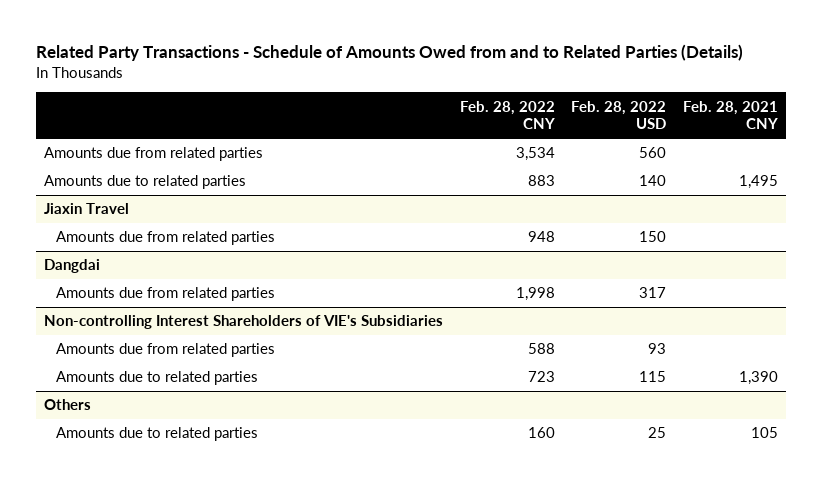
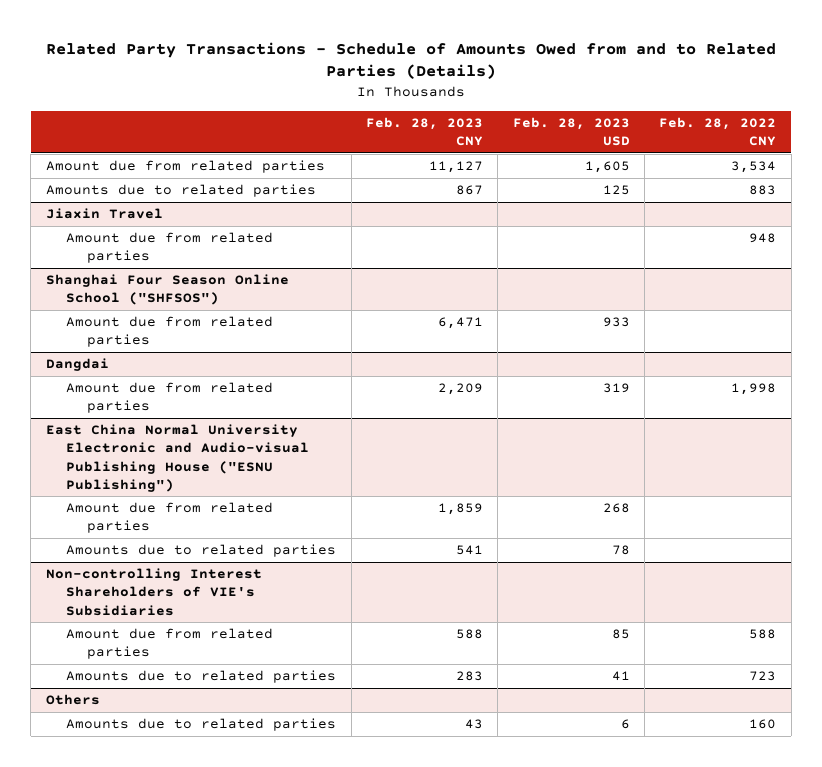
[571,100,667,130] Feb. 28, 2022 USD -> none
[682,100,778,130] Feb. 28, 2021 CNY -> none
none -> [365,116,483,147] Feb. 28, 2023 CNY
none -> [512,116,630,147] Feb. 28, 2023 USD
[43,147,263,162] Amounts due from related parties -> [45,160,325,174] Amount due from related parties
[55,231,275,246] Amounts due from related parties -> [66,232,274,264] Amount due from related parties
none -> [45,274,289,306] Shanghai Four Season Online School ("SHFSOS")
none -> [66,316,274,348] Amount due from related parties
[55,287,275,302] Amounts due from related parties -> [66,382,274,414] Amount due from related parties
none -> [45,424,310,492] East China Normal University Electronic and Audio-visual Publishing House ("ESNU Publishing")
none -> [66,502,274,534] Amount due from related parties
none -> [66,544,337,558] Amounts due to related parties
[55,343,275,358] Amounts due from related parties -> [66,628,274,660] Amount due from related parties

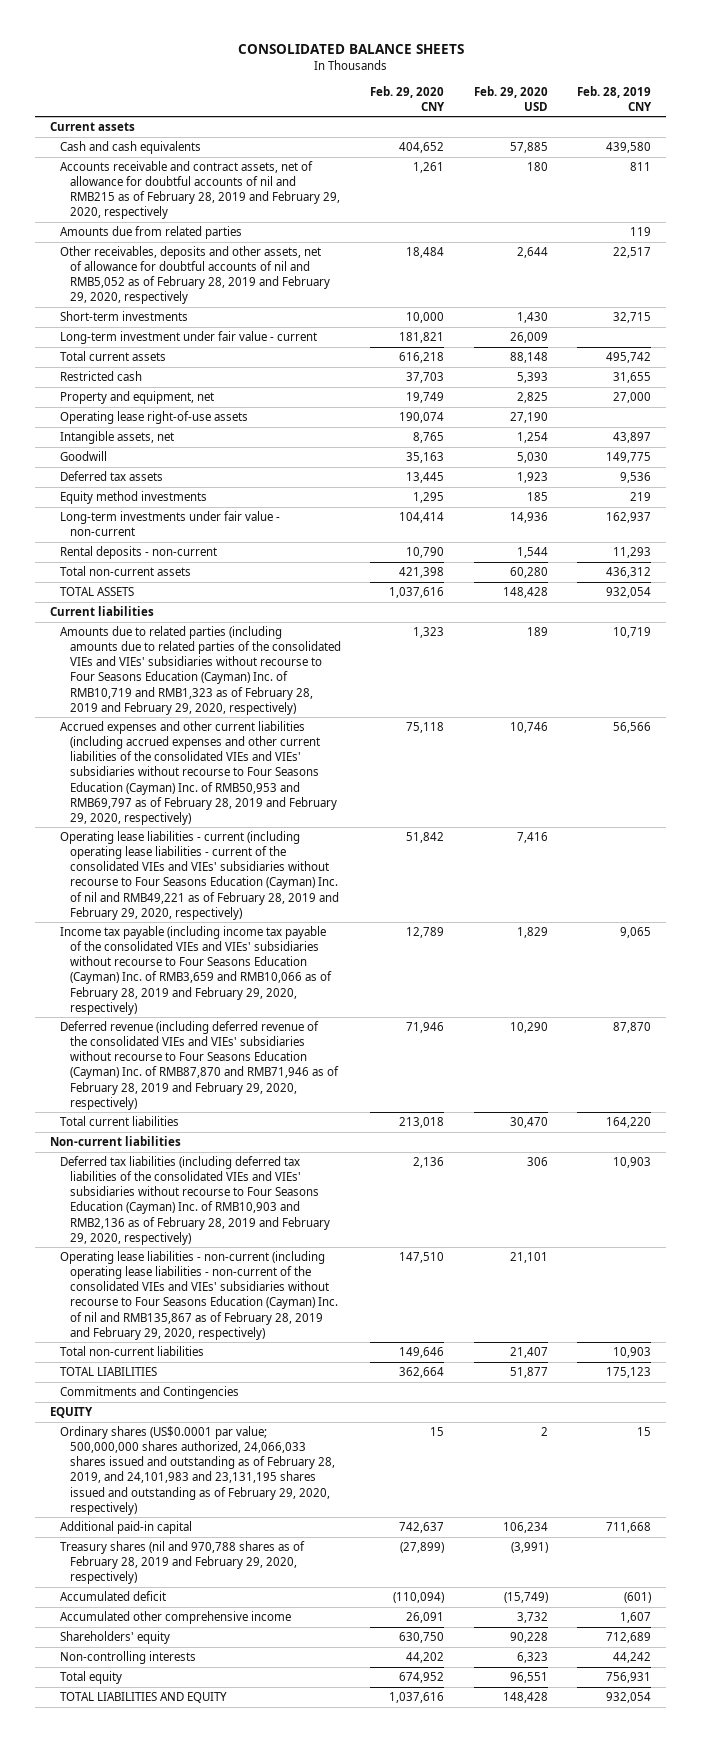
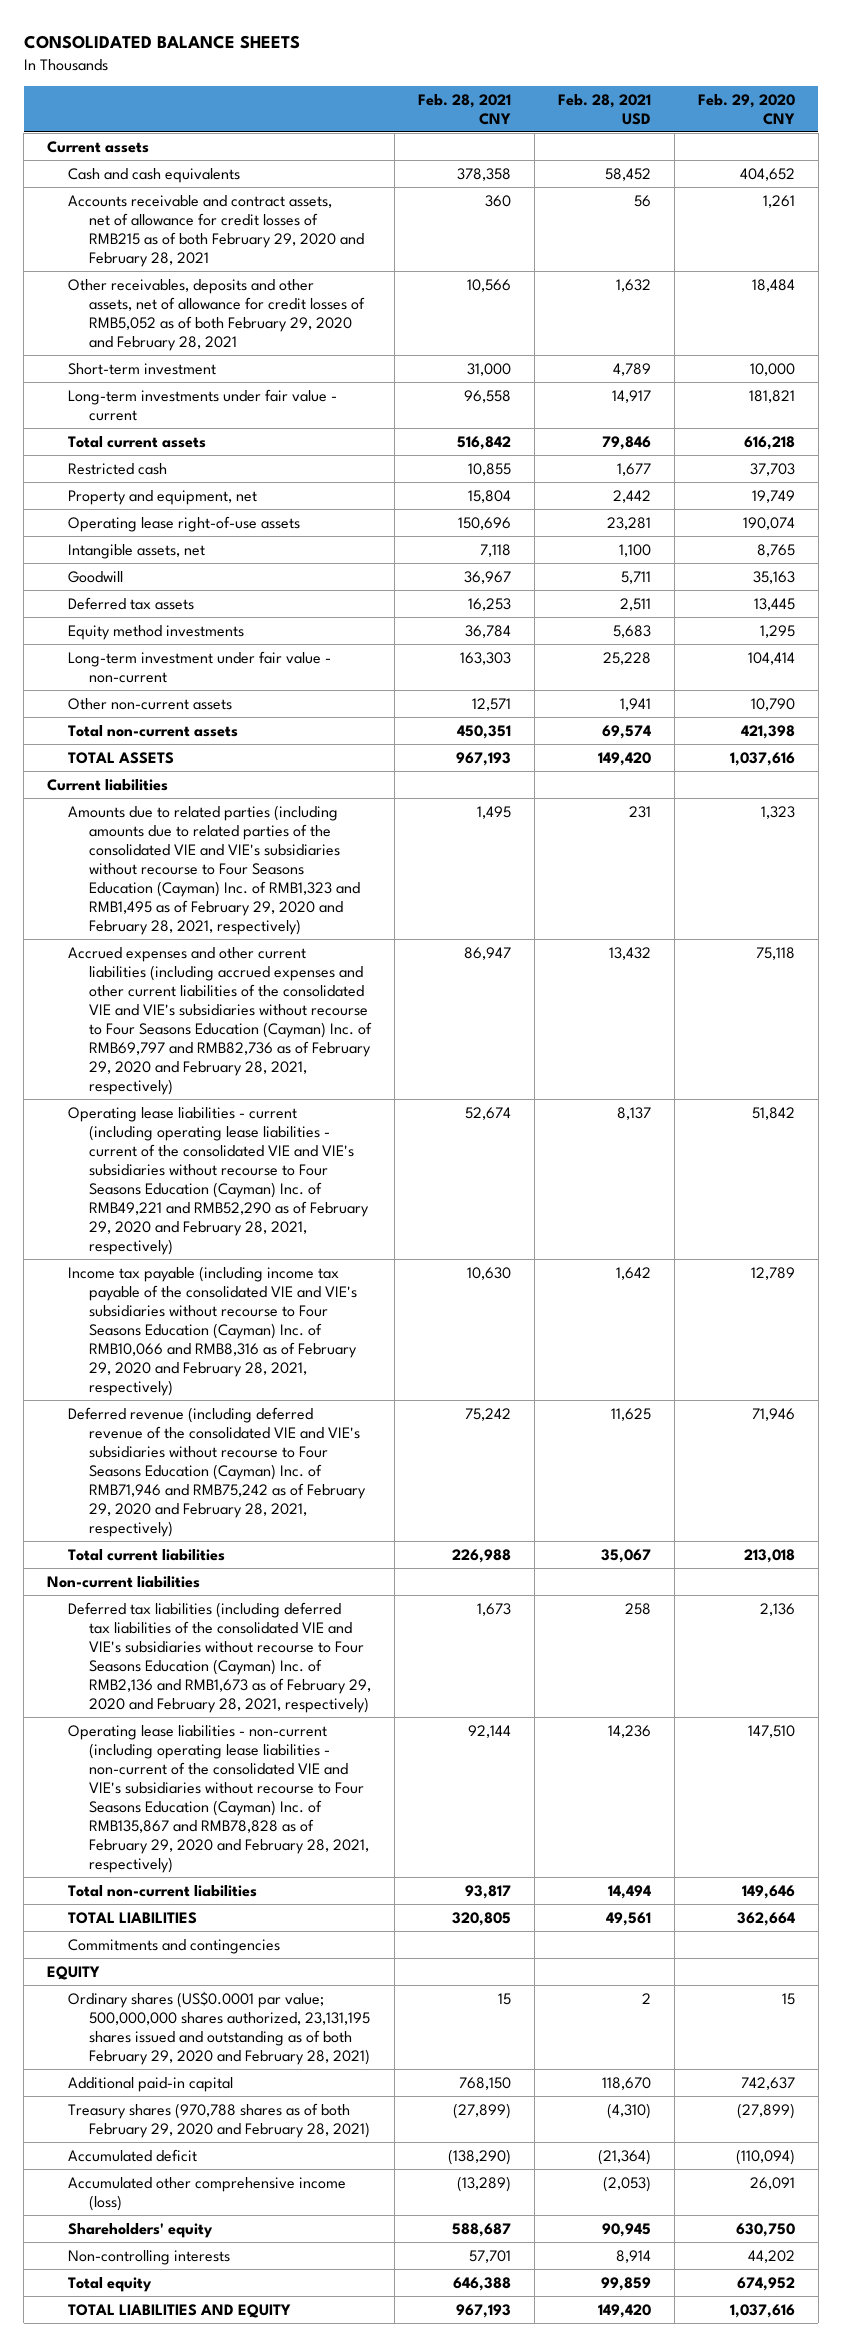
[473,85,548,111] Feb. 29, 2020 USD -> none
[577,85,653,111] Feb. 28, 2019 CNY -> none
none -> [417,93,511,125] Feb. 28, 2021 CNY
none -> [557,93,651,125] Feb. 28, 2021 USD
[60,226,243,240] Amounts due from related parties -> none
[60,161,341,220] Accounts receivable and contract assets, net of allowance for doubtful accounts of nil and RMB215 as of February 28, 2019 and February 29, 2020, respectively -> [68,194,365,267] Accounts receivable and contract assets, net of allowance for credit losses of RMB215 as of both February 29, 2020 and February 28, 2021
[60,246,331,305] Other receivables, deposits and other assets, net of allowance for doubtful accounts of nil and RMB5,052 as of February 28, 2019 and February 29, 2020, respectively -> [68,278,366,351] Other receivables, deposits and other assets, net of allowance for credit losses of RMB5,052 as of both February 29, 2020 and February 28, 2021
[60,311,189,322] Short-term investments -> [68,362,217,375] Short-term investment
[60,331,318,345] Long-term investment under fair value - current -> [68,388,338,421] Long-term investments under fair value - current
[60,511,281,537] Long-term investments under fair value - non-current -> [68,650,332,683] Long-term investment under fair value - non-current
[60,546,218,560] Rental deposits - non-current -> [68,697,233,710] Other non-current assets
[60,626,342,715] Amounts due to related parties (including amounts due to related parties of the consolidated VIEs and VIEs' subsidiaries without recourse to Four Seasons Education (Cayman) Inc. of RMB10,719 and RMB1,323 as of February 28, 2019 and February 29, 2020, respectively) -> [68,804,361,936] Amounts due to related parties (including amounts due to related parties of the consolidated VIE and VIE's subsidiaries without recourse to Four Seasons Education (Cayman) Inc. of RMB1,323 and RMB1,495 as of February 29, 2020 and February 28, 2021, respectively)
[60,721,338,825] Accrued expenses and other current liabilities (including accrued expenses and other current liabilities of the consolidated VIEs and VIEs' subsidiaries without recourse to Four Seasons Education (Cayman) Inc. of RMB50,953 and RMB69,797 as of February 28, 2019 and February 29, 2020, respectively) -> [68,946,373,1096] Accrued expenses and other current liabilities (including accrued expenses and other current liabilities of the consolidated VIE and VIE's subsidiaries without recourse to Four Seasons Education (Cayman) Inc. of RMB69,797 and RMB82,736 as of February 29, 2020 and February 28, 2021, respectively)
[60,831,340,920] Operating lease liabilities - current (including operating lease liabilities - current of the consolidated VIEs and VIEs' subsidiaries without recourse to Four Seasons Education (Cayman) Inc. of nil and RMB49,221 as of February 28, 2019 and February 29, 2020, respectively) -> [68,1106,370,1256] Operating lease liabilities - current (including operating lease liabilities - current of the consolidated VIE and VIE's subsidiaries without recourse to Four Seasons Education (Cayman) Inc. of RMB49,221 and RMB52,290 as of February 29, 2020 and February 28, 2021, respectively)
[60,926,333,1015] Income tax payable (including income tax payable of the consolidated VIEs and VIEs' subsidiaries without recourse to Four Seasons Education (Cayman) Inc. of RMB3,659 and RMB10,066 as of February 28, 2019 and February 29, 2020, respectively) -> [68,1265,358,1397] Income tax payable (including income tax payable of the consolidated VIE and VIE's subsidiaries without recourse to Four Seasons Education (Cayman) Inc. of RMB10,066 and RMB8,316 as of February 29, 2020 and February 28, 2021, respectively)
[60,1021,340,1110] Deferred revenue (including deferred revenue of the consolidated VIEs and VIEs' subsidiaries without recourse to Four Seasons Education (Cayman) Inc. of RMB87,870 and RMB71,946 as of February 28, 2019 and February 29, 2020, respectively) -> [68,1406,367,1538] Deferred revenue (including deferred revenue of the consolidated VIE and VIE's subsidiaries without recourse to Four Seasons Education (Cayman) Inc. of RMB71,946 and RMB75,242 as of February 29, 2020 and February 28, 2021, respectively)
[60,1156,331,1245] Deferred tax liabilities (including deferred tax liabilities of the consolidated VIEs and VIEs' subsidiaries without recourse to Four Seasons Education (Cayman) Inc. of RMB10,903 and RMB2,136 as of February 28, 2019 and February 29, 2020, respectively) -> [68,1601,372,1714] Deferred tax liabilities (including deferred tax liabilities of the consolidated VIE and VIE's subsidiaries without recourse to Four Seasons Education (Cayman) Inc. of RMB2,136 and RMB1,673 as of February 29, 2020 and February 28, 2021, respectively)
[60,1251,339,1340] Operating lease liabilities - non-current (including operating lease liabilities - non-current of the consolidated VIEs and VIEs' subsidiaries without recourse to Four Seasons Education (Cayman) Inc. of nil and RMB135,867 as of February 28, 2019 and February 29, 2020, respectively) -> [68,1724,370,1874] Operating lease liabilities - non-current (including operating lease liabilities - non-current of the consolidated VIE and VIE's subsidiaries without recourse to Four Seasons Education (Cayman) Inc. of RMB135,867 and RMB78,828 as of February 29, 2020 and February 28, 2021, respectively)
[60,1386,240,1400] Commitments and Contingencies -> [68,1938,281,1954] Commitments and contingencies
[60,1426,336,1515] Ordinary shares (US$0.0001 par value; 500,000,000 shares authorized, 24,066,033 shares issued and outstanding as of February 28, 2019, and 24,101,983 and 23,131,195 shares issued and outstanding as of February 29, 2020, respectively) -> [68,1990,371,2065] Ordinary shares (US$0.0001 par value; 500,000,000 shares authorized, 23,131,195 shares issued and outstanding as of both February 29, 2020 and February 28, 2021)
[60,1541,306,1585] Treasury shares (nil and 970,788 shares as of February 28, 2019 and February 29, 2020, respectively) -> [68,2102,371,2138] Treasury shares (970,788 shares as of both February 29, 2020 and February 28, 2021)
[60,1611,292,1625] Accumulated other comprehensive income -> [68,2176,347,2211] Accumulated other comprehensive income (loss)

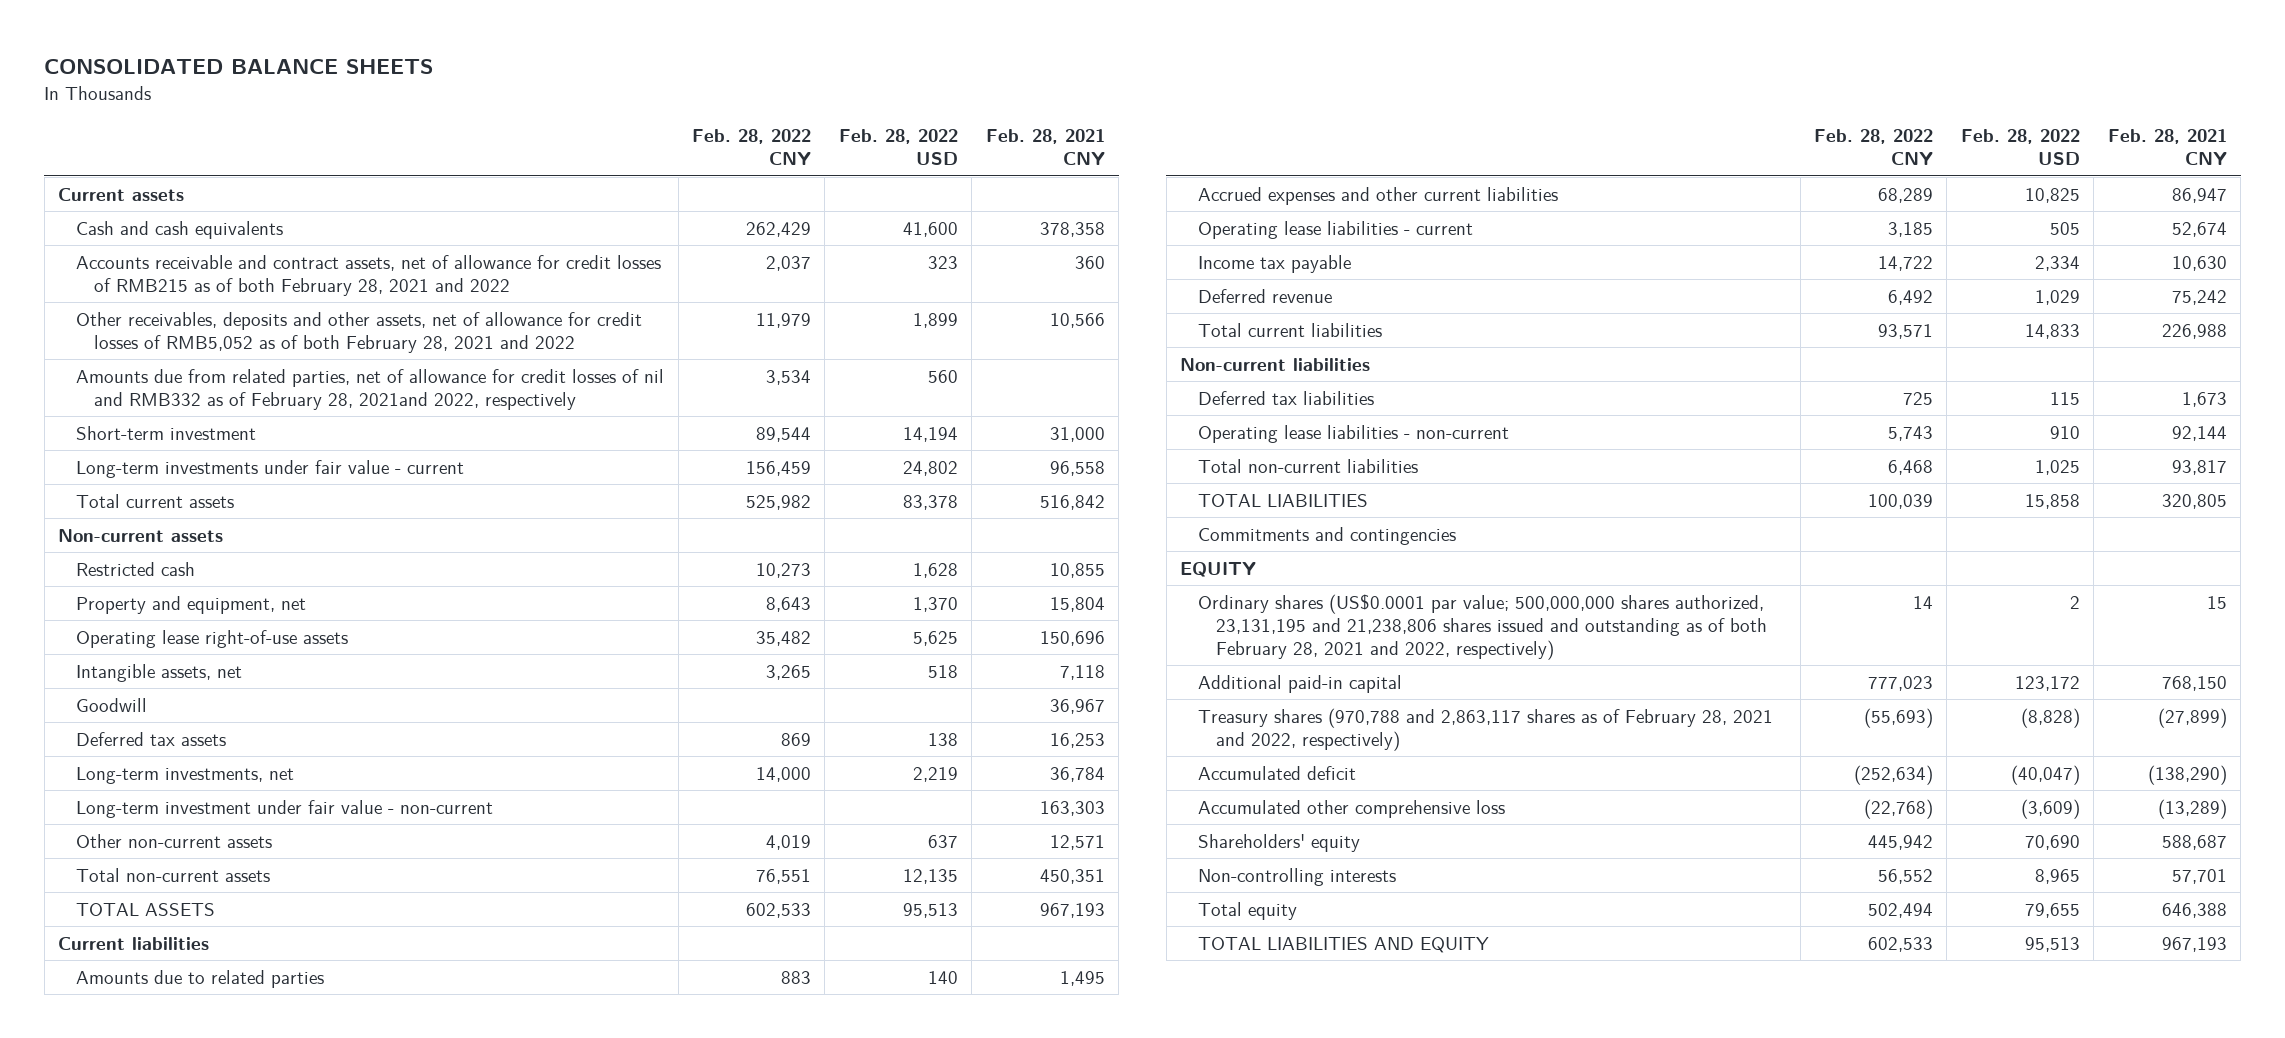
[557,93,651,125] Feb. 28, 2021 USD -> none
[697,93,795,125] Feb. 29, 2020 CNY -> none
none -> [691,129,811,166] Feb. 28, 2022 CNY
none -> [838,129,958,166] Feb. 28, 2022 USD
[68,194,365,267] Accounts receivable and contract assets, net of allowance for credit losses of RMB215 as of both February 29, 2020 and February 28, 2021 -> [76,254,662,296] Accounts receivable and contract assets, net of allowance for credit losses of RMB215 as of both February 28, 2021 and 2022
[68,278,366,351] Other receivables, deposits and other assets, net of allowance for credit losses of RMB5,052 as of both February 29, 2020 and February 28, 2021 -> [76,311,643,353] Other receivables, deposits and other assets, net of allowance for credit losses of RMB5,052 as of both February 28, 2021 and 2022
none -> [76,368,665,410] Amounts due from related parties, net of allowance for credit losses of nil and RMB332 as of February 28, 2021and 2022, respectively
none -> [58,528,224,542] Non-current assets
[68,624,245,640] Equity method investments -> [76,766,295,784] Long-term investments, net
[68,804,361,936] Amounts due to related parties (including amounts due to related parties of the consolidated VIE and VIE's subsidiaries without recourse to Four Seasons Education (Cayman) Inc. of RMB1,323 and RMB1,495 as of February 29, 2020 and February 28, 2021, respectively) -> [76,969,325,988] Amounts due to related parties
[68,946,373,1096] Accrued expenses and other current liabilities (including accrued expenses and other current liabilities of the consolidated VIE and VIE's subsidiaries without recourse to Four Seasons Education (Cayman) Inc. of RMB69,797 and RMB82,736 as of February 29, 2020 and February 28, 2021, respectively) -> [1198,186,1559,205] Accrued expenses and other current liabilities
[68,1106,370,1256] Operating lease liabilities - current (including operating lease liabilities - current of the consolidated VIE and VIE's subsidiaries without recourse to Four Seasons Education (Cayman) Inc. of RMB49,221 and RMB52,290 as of February 29, 2020 and February 28, 2021, respectively) -> [1198,220,1474,239] Operating lease liabilities - current
[68,1265,358,1397] Income tax payable (including income tax payable of the consolidated VIE and VIE's subsidiaries without recourse to Four Seasons Education (Cayman) Inc. of RMB10,066 and RMB8,316 as of February 29, 2020 and February 28, 2021, respectively) -> [1198,254,1352,273] Income tax payable
[68,1406,367,1538] Deferred revenue (including deferred revenue of the consolidated VIE and VIE's subsidiaries without recourse to Four Seasons Education (Cayman) Inc. of RMB71,946 and RMB75,242 as of February 29, 2020 and February 28, 2021, respectively) -> [1198,288,1333,303] Deferred revenue
[68,1601,372,1714] Deferred tax liabilities (including deferred tax liabilities of the consolidated VIE and VIE's subsidiaries without recourse to Four Seasons Education (Cayman) Inc. of RMB2,136 and RMB1,673 as of February 29, 2020 and February 28, 2021, respectively) -> [1198,390,1375,405] Deferred tax liabilities
[68,1724,370,1874] Operating lease liabilities - non-current (including operating lease liabilities - non-current of the consolidated VIE and VIE's subsidiaries without recourse to Four Seasons Education (Cayman) Inc. of RMB135,867 and RMB78,828 as of February 29, 2020 and February 28, 2021, respectively) -> [1198,424,1510,443] Operating lease liabilities - non-current
[68,1990,371,2065] Ordinary shares (US$0.0001 par value; 500,000,000 shares authorized, 23,131,195 shares issued and outstanding as of both February 29, 2020 and February 28, 2021) -> [1198,593,1768,660] Ordinary shares (US$0.0001 par value; 500,000,000 shares authorized, 23,131,195 and 21,238,806 shares issued and outstanding as of both February 28, 2021 and 2022, respectively)
[68,2102,371,2138] Treasury shares (970,788 shares as of both February 29, 2020 and February 28, 2021) -> [1198,707,1774,751] Treasury shares (970,788 and 2,863,117 shares as of February 28, 2021 and 2022, respectively)
[68,2176,347,2211] Accumulated other comprehensive income (loss) -> [1198,799,1506,818] Accumulated other comprehensive loss

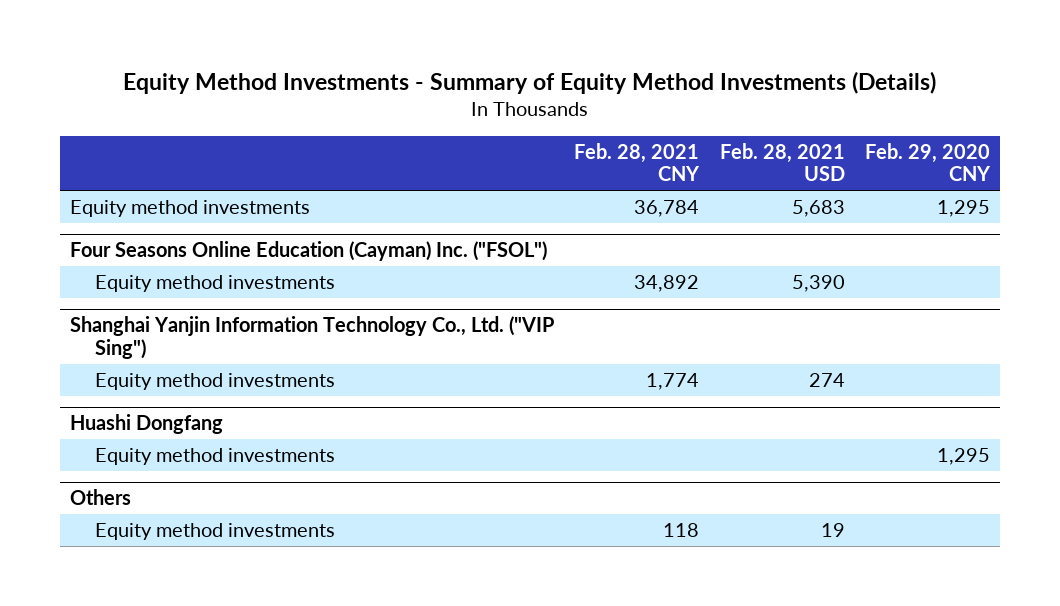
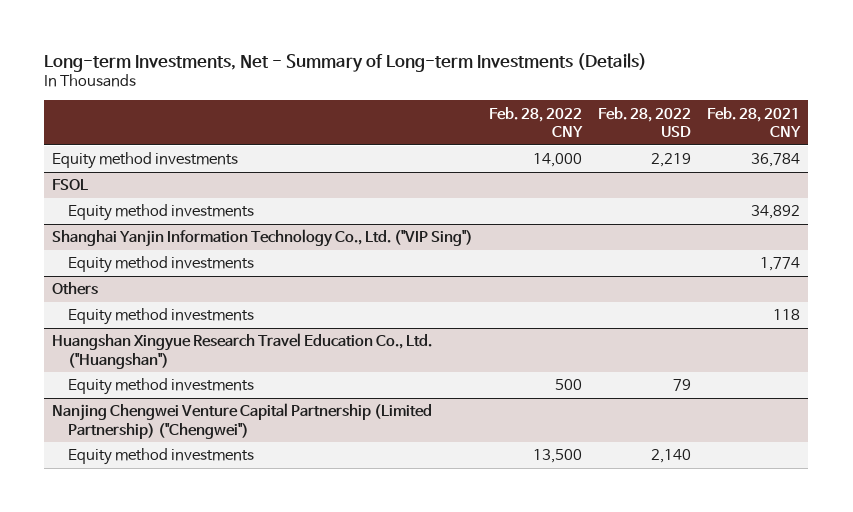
[122,70,936,94] Equity Method Investments - Summary of Equity Method Investments (Details) -> [44,52,648,72] Long-term Investments, Net - Summary of Long-term Investments (Details)
[719,142,845,182] Feb. 28, 2021 USD -> none
[864,142,991,182] Feb. 29, 2020 CNY -> none
none -> [489,106,584,137] Feb. 28, 2022 CNY
none -> [598,106,692,137] Feb. 28, 2022 USD
[69,241,547,262] Four Seasons Online Education (Cayman) Inc. ("FSOL") -> [52,179,89,191] FSOL
[69,414,223,435] Huashi Dongfang -> none
[95,448,336,466] Equity method investments -> none
none -> [52,333,433,369] Huangshan Xingyue Research Travel Education Co., Ltd. ("Huangshan")
none -> [68,378,255,396] Equity method investments
none -> [52,403,433,439] Nanjing Chengwei Venture Capital Partnership (Limited Partnership) ("Chengwei")
none -> [68,448,255,466] Equity method investments

